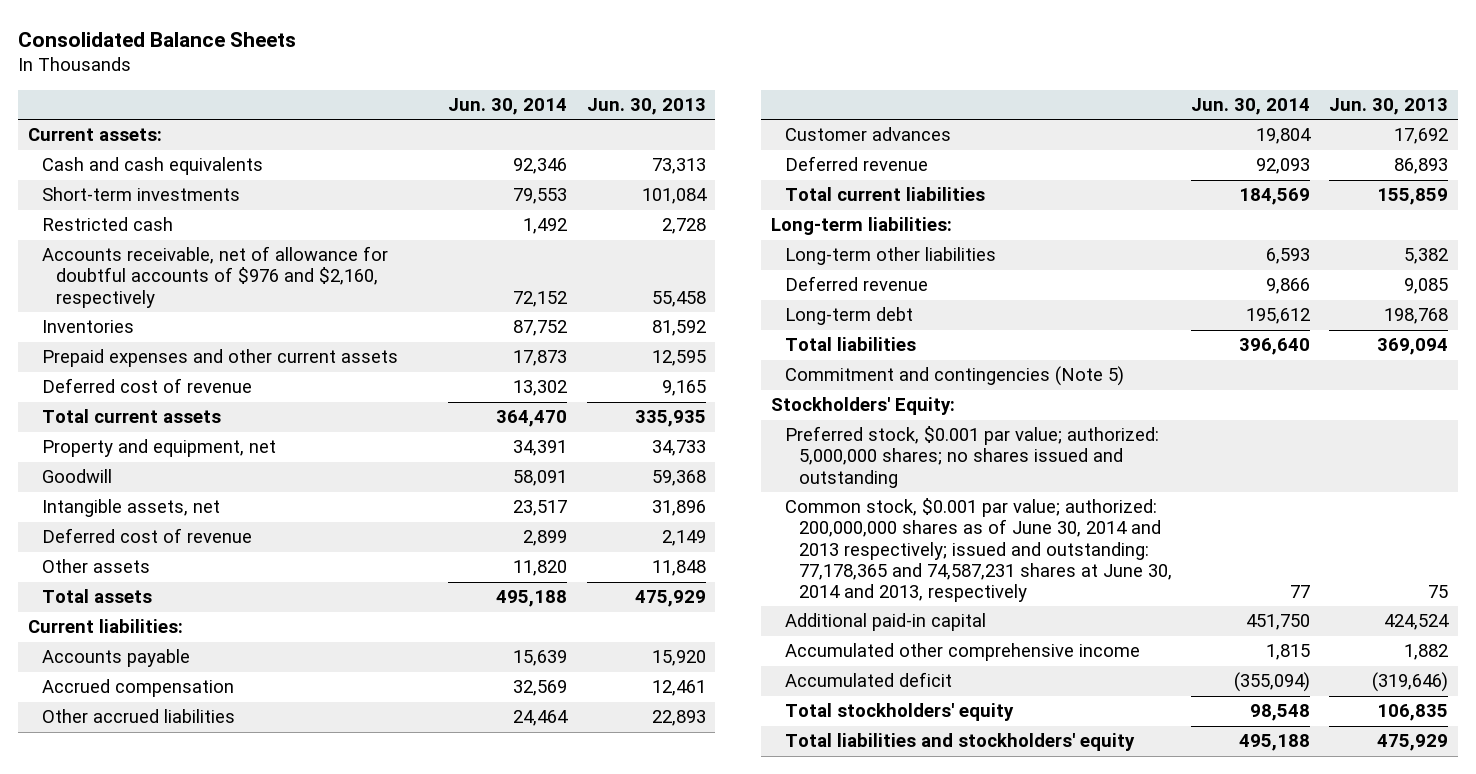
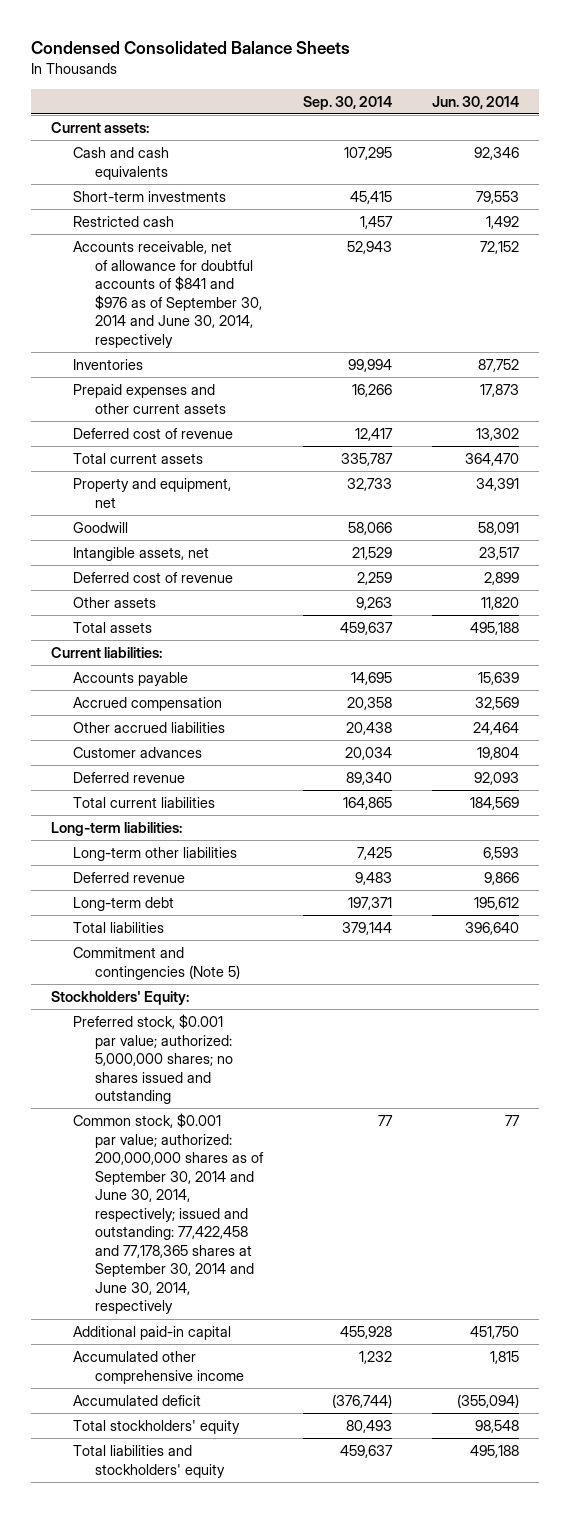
[18,31,297,47] Consolidated Balance Sheets -> [31,41,351,55] Condensed Consolidated Balance Sheets
[586,97,706,115] Jun. 30, 2013 -> none
none -> [303,95,393,110] Sep. 30, 2014
[41,246,388,308] Accounts receivable, net of allowance for doubtful accounts of $976 and $2,160, respectively -> [73,240,263,348] Accounts receivable, net of allowance for doubtful accounts of $841 and $976 as of September 30, 2014 and June 30, 2014, respectively
[784,498,1172,603] Common stock, $0.001 par value; authorized: 200,000,000 shares as of June 30, 2014 and 2013 respectively; issued and outstanding: 77,178,365 and 74,587,231 shares at June 30, 2014 and 2013, respectively -> [73,1112,265,1315] Common stock, $0.001 par value; authorized: 200,000,000 shares as of September 30, 2014 and June 30, 2014, respectively; issued and outstanding: 77,422,458 and 77,178,365 shares at September 30, 2014 and June 30, 2014, respectively

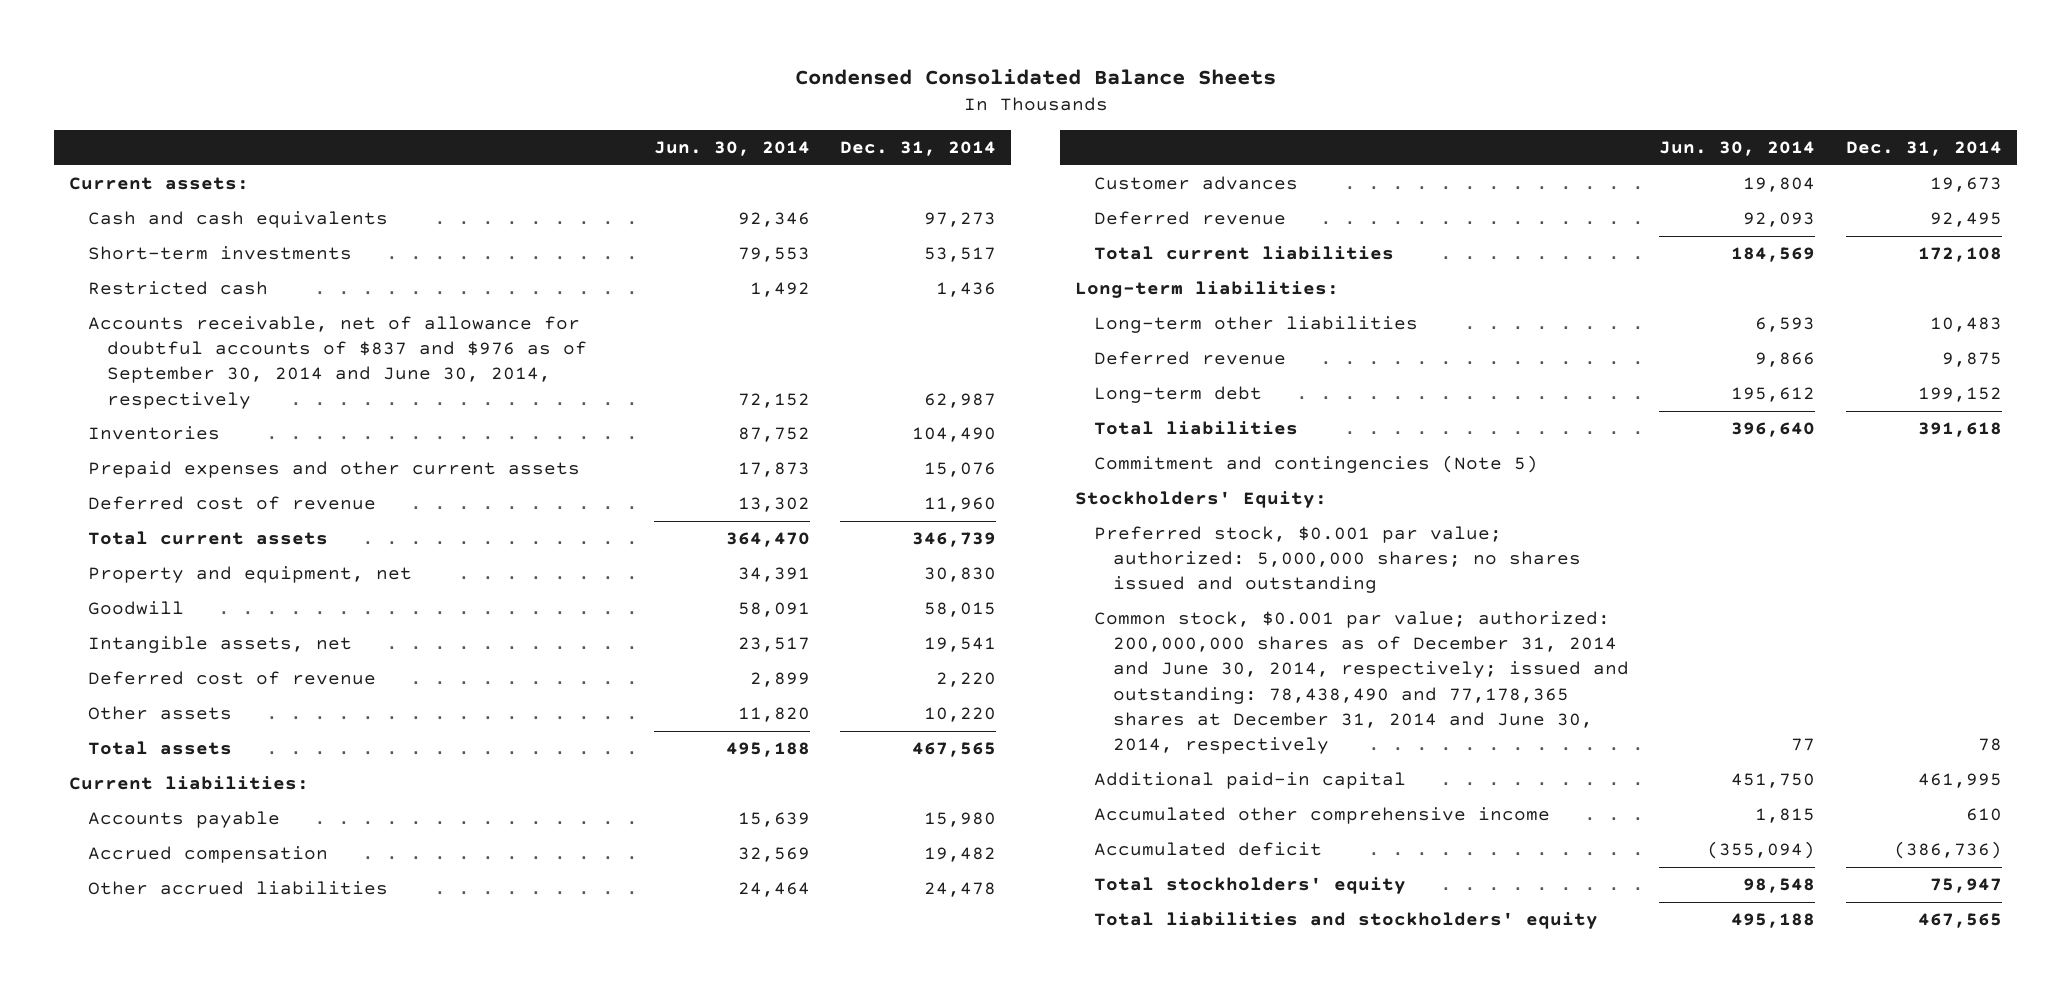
[303,95,393,110] Sep. 30, 2014 -> none
none -> [840,140,997,156] Dec. 31, 2014
[73,240,263,348] Accounts receivable, net of allowance for doubtful accounts of $841 and $976 as of September 30, 2014 and June 30, 2014, respectively -> [88,316,588,409] Accounts receivable, net of allowance for doubtful accounts of $837 and $976 as of September 30, 2014 and June 30, 2014, respectively
[73,1112,265,1315] Common stock, $0.001 par value; authorized: 200,000,000 shares as of September 30, 2014 and June 30, 2014, respectively; issued and outstanding: 77,422,458 and 77,178,365 shares at September 30, 2014 and June 30, 2014, respectively -> [1094,611,1629,754] Common stock, $0.001 par value; authorized: 200,000,000 shares as of December 31, 2014 and June 30, 2014, respectively; issued and outstanding: 78,438,490 and 77,178,365 shares at December 31, 2014 and June 30, 2014, respectively

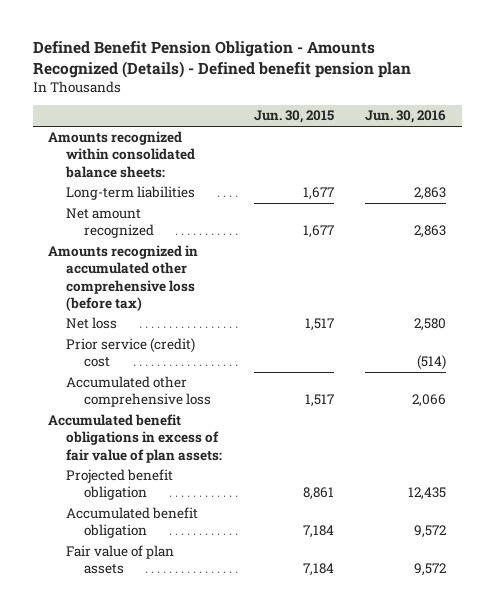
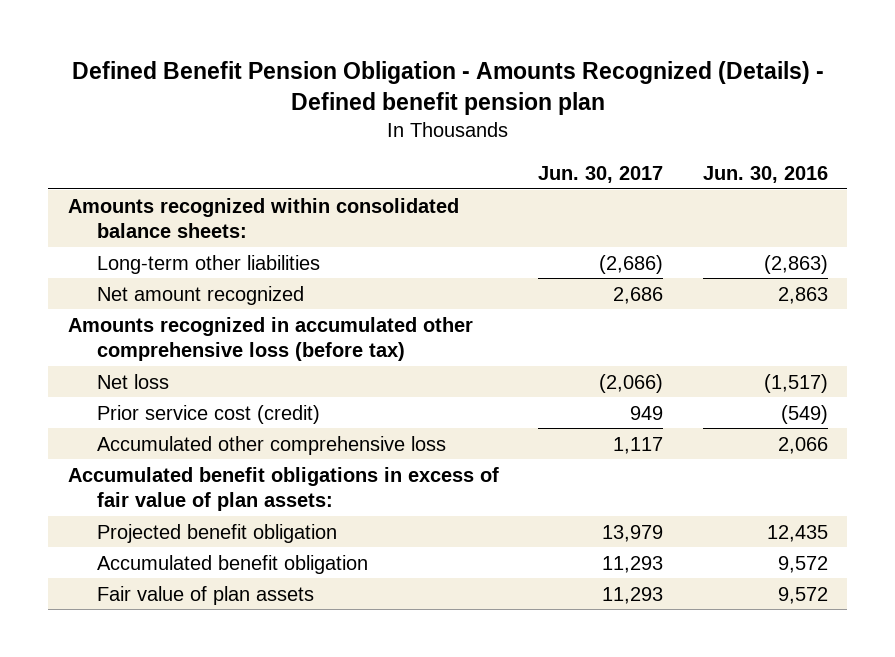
[253,110,334,124] Jun. 30, 2015 -> none
none -> [538,165,664,183] Jun. 30, 2017
[66,186,196,201] Long-term liabilities -> [96,254,320,274] Long-term other liabilities
[414,187,447,201] 2,863 -> [763,254,828,274] (2,863)
[414,318,447,332] 2,580 -> [763,373,828,393] (1,517)
[66,338,196,368] Prior service (credit) cost -> [96,404,320,424] Prior service cost (credit)
[417,355,447,371] (514) -> [780,404,828,424] (549)

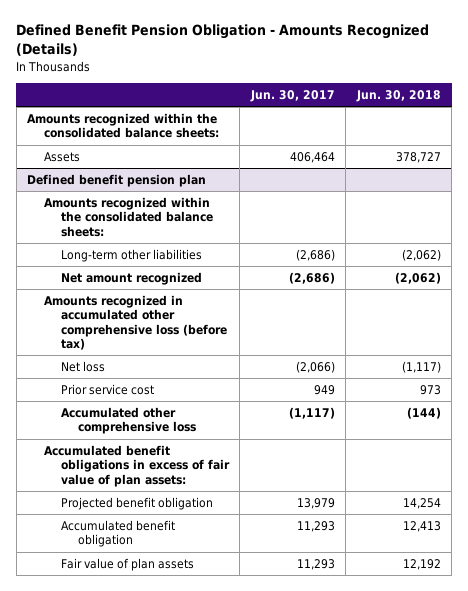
[71,61,824,116] Defined Benefit Pension Obligation - Amounts Recognized (Details) - Defined benefit pension plan -> [16,24,430,57] Defined Benefit Pension Obligation - Amounts Recognized (Details)
[702,165,828,183] Jun. 30, 2016 -> none
none -> [355,90,441,103] Jun. 30, 2018
[67,197,459,239] Amounts recognized within consolidated balance sheets: -> [27,113,220,139] Amounts recognized within the consolidated balance sheets:
none -> [44,152,81,163] Assets
none -> [27,174,207,188] Defined benefit pension plan
none -> [44,197,213,237] Amounts recognized within the consolidated balance sheets:
[613,286,664,304] 2,686 -> [288,272,335,285] (2,686)
[96,404,320,424] Prior service cost (credit) -> [60,384,154,396] Prior service cost
[613,436,664,454] 1,117 -> [288,407,335,420] (1,117)

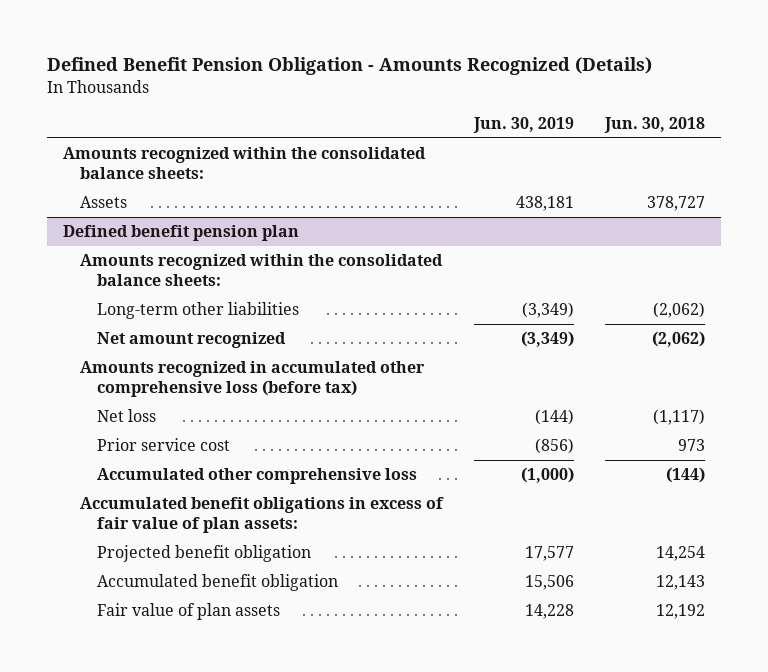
[249,90,335,103] Jun. 30, 2017 -> none
none -> [472,117,574,134] Jun. 30, 2019
[402,521,441,533] 12,413 -> [656,575,706,591] 12,143

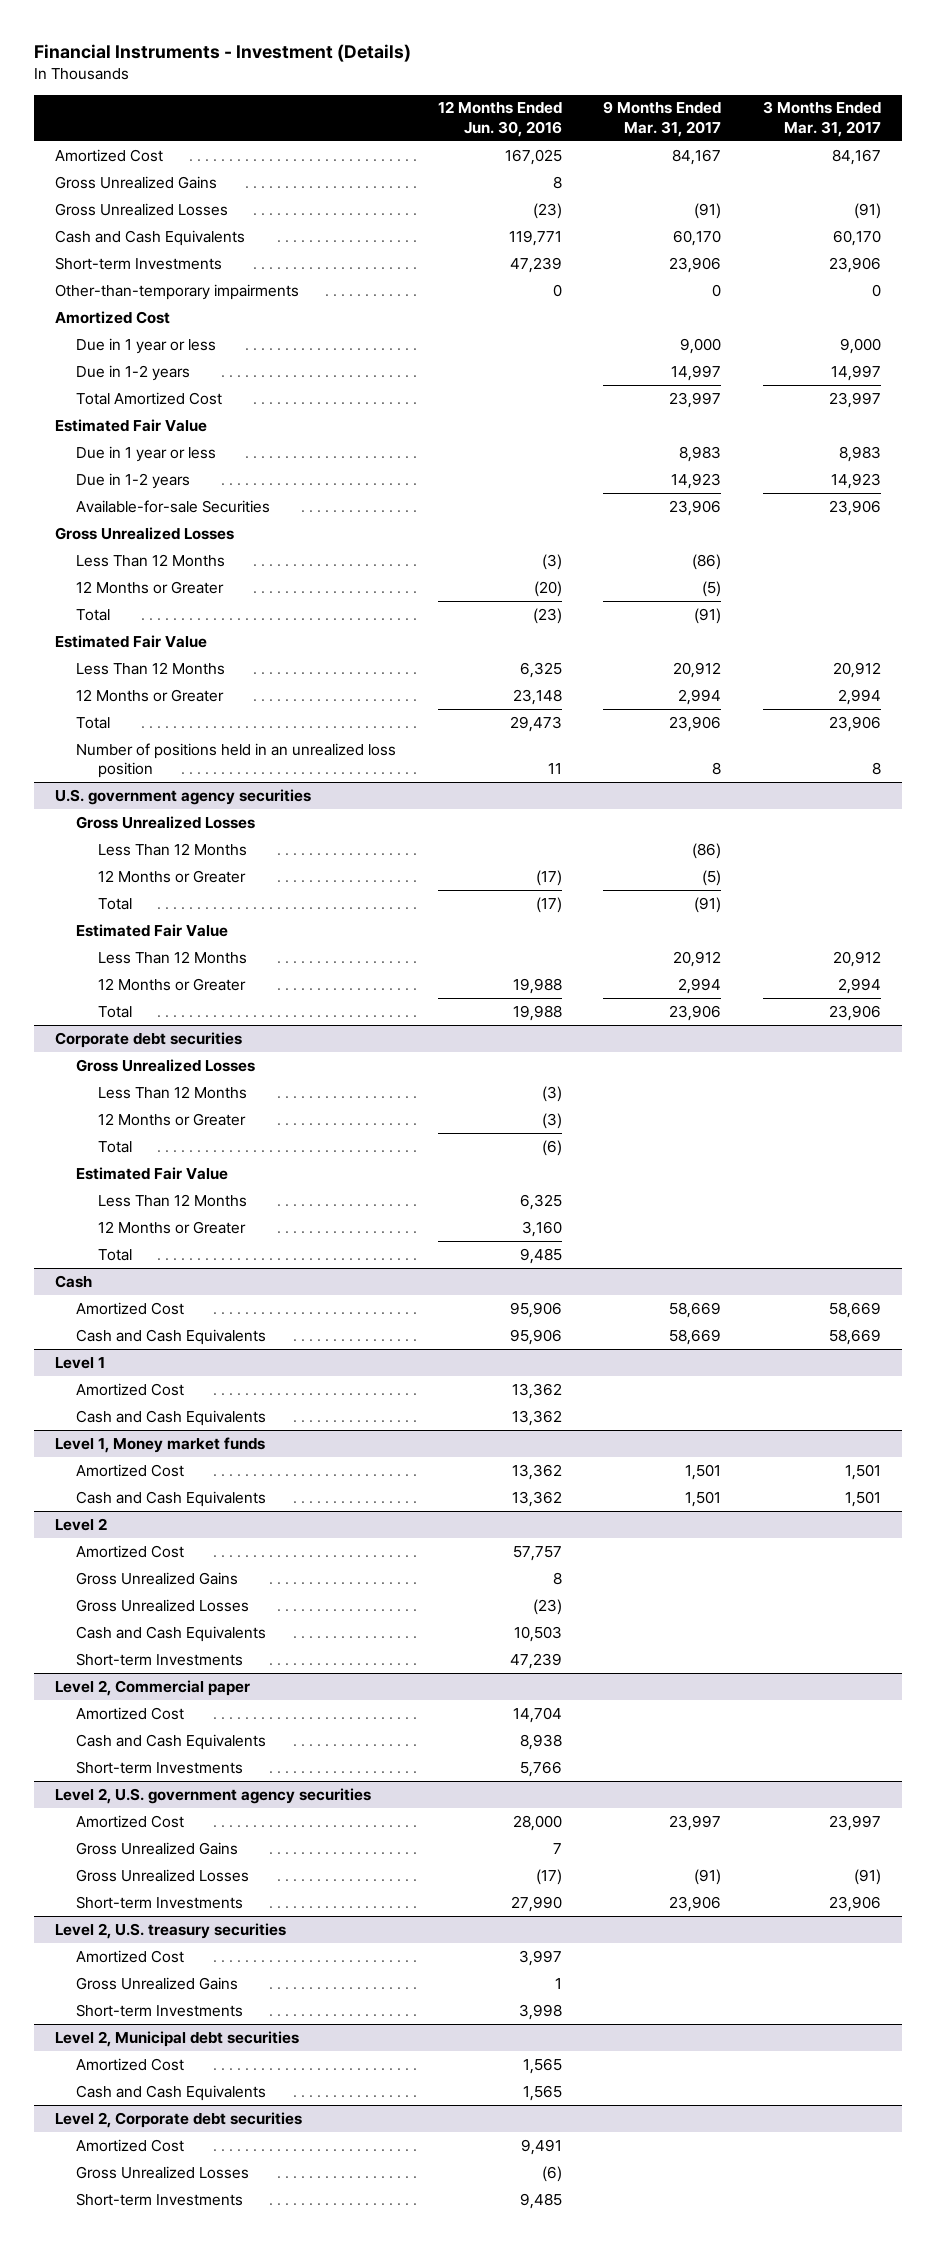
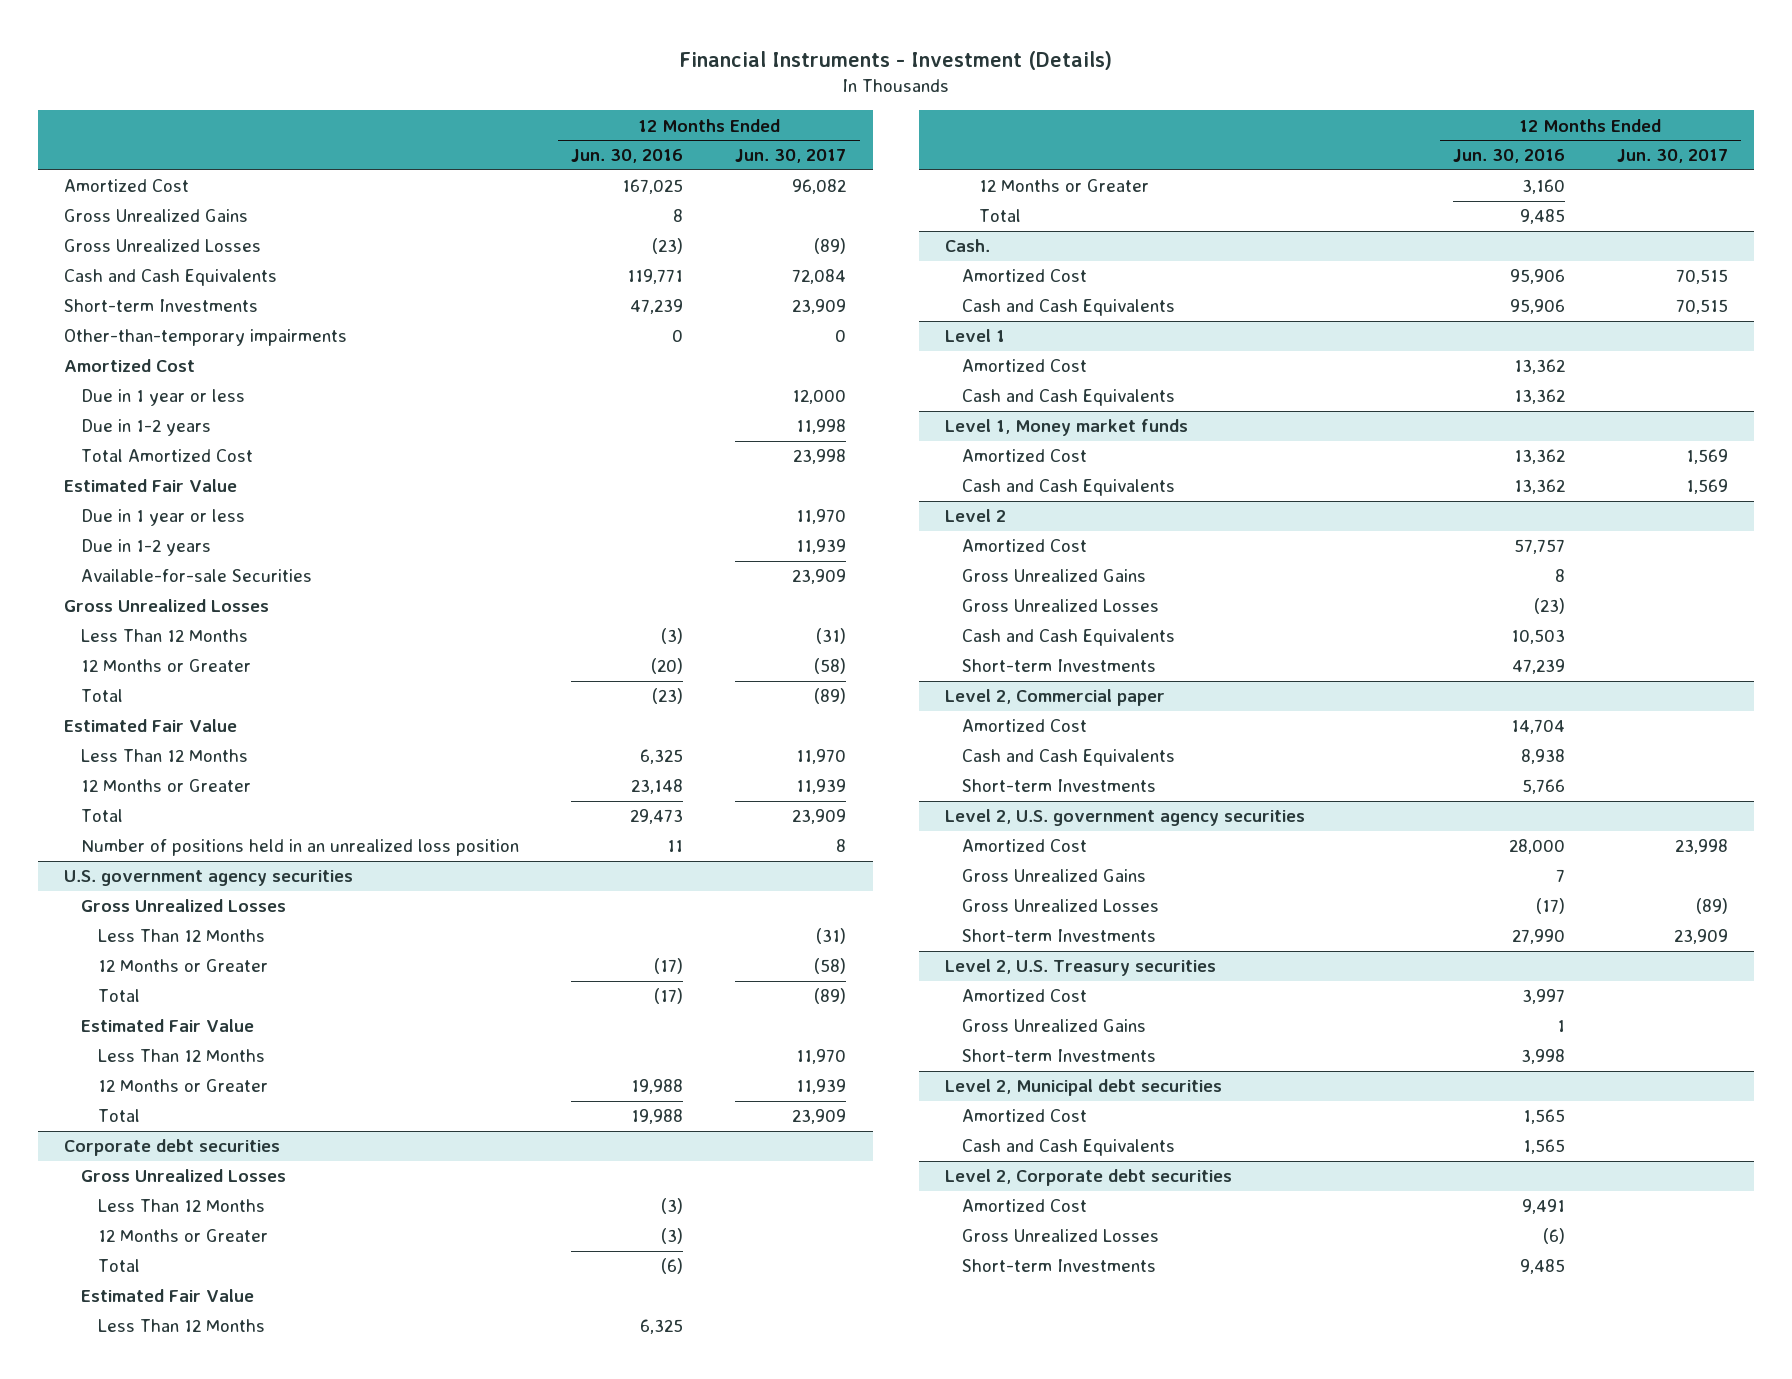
[603,101,722,137] 9 Months Ended Mar. 31, 2017 -> none
[762,101,881,137] 3 Months Ended Mar. 31, 2017 -> none
none -> [735,149,847,164] Jun. 30, 2017
[54,1274,92,1288] Cash -> [945,239,991,253] Cash.
[54,1922,286,1939] Level 2, U.S. treasury securities -> [945,959,1217,977] Level 2, U.S. Treasury securities

